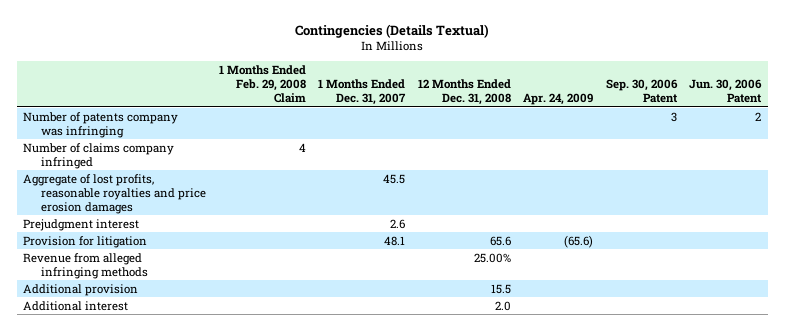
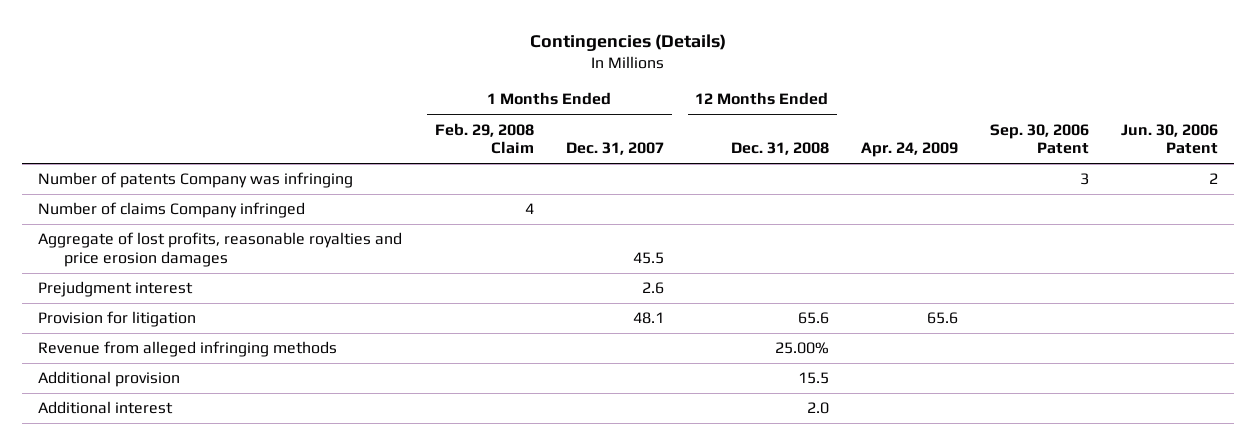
[295,23,490,38] Contingencies (Details Textual) -> [530,33,727,51] Contingencies (Details)
[23,111,179,138] Number of patents company was infringing -> [38,172,354,189] Number of patents Company was infringing
[23,142,175,169] Number of claims company infringed -> [38,202,306,219] Number of claims Company infringed
[564,234,594,248] (65.6) -> [926,312,958,325] 65.6

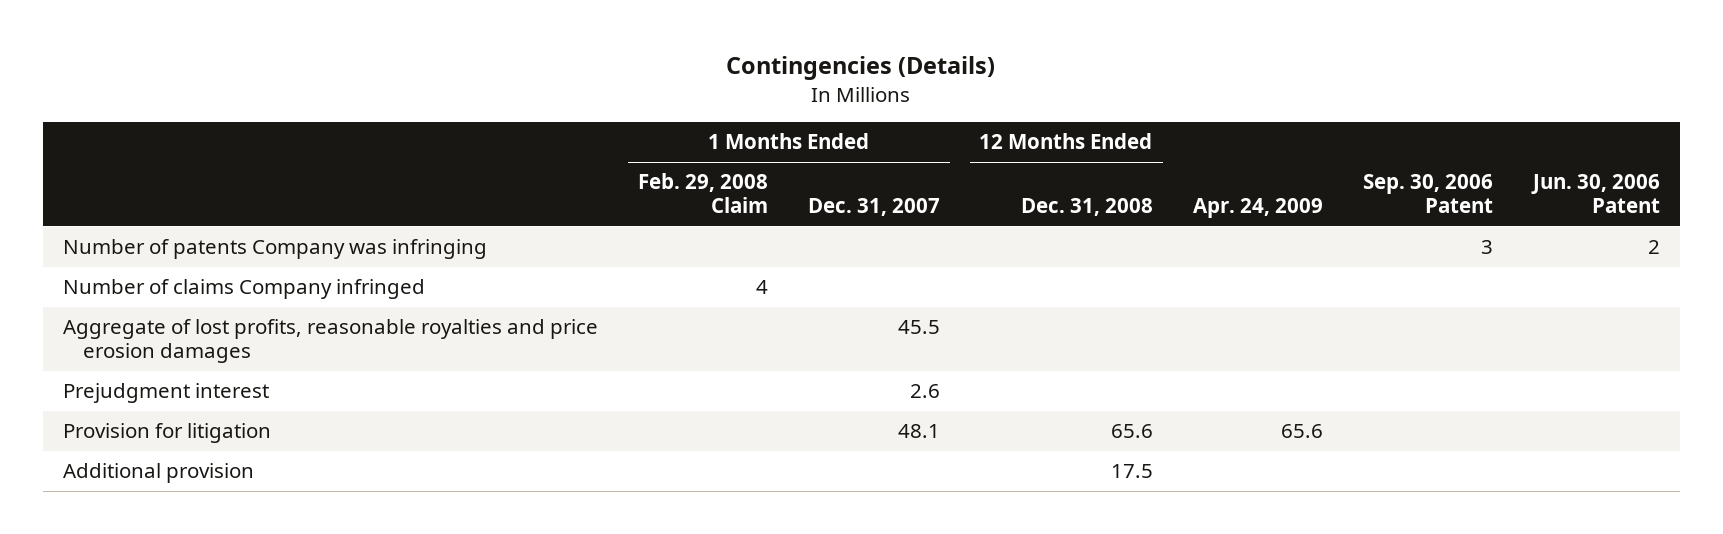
[38,341,338,358] Revenue from alleged infringing methods -> none
[38,401,174,415] Additional interest -> none
[797,372,829,385] 15.5 -> [1110,464,1153,479] 17.5

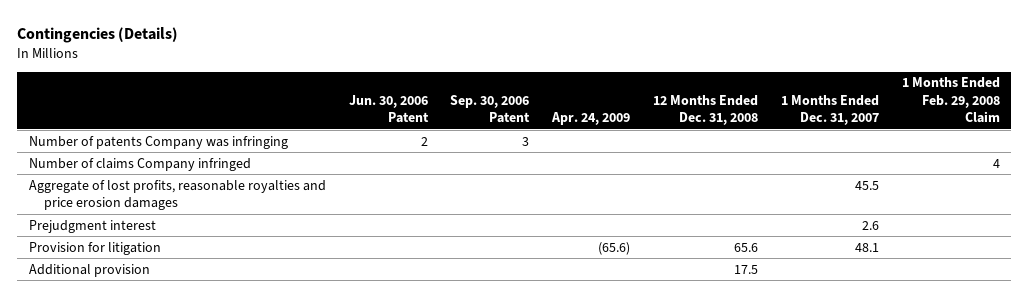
[1280,424,1323,439] 65.6 -> [598,241,631,255] (65.6)

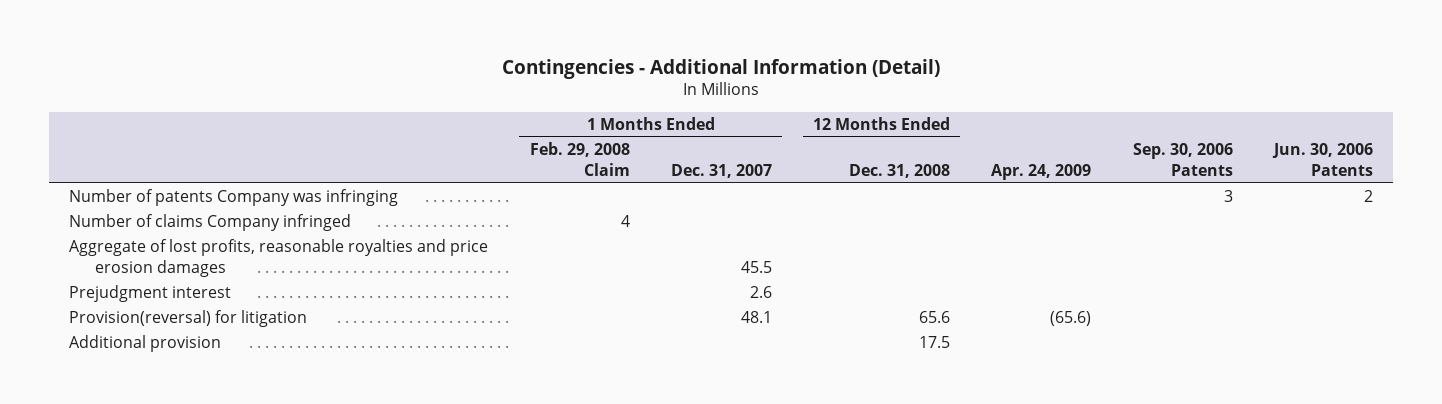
[17,26,179,43] Contingencies (Details) -> [502,58,941,79] Contingencies - Additional Information (Detail)
[348,94,429,124] Jun. 30, 2006 Patent -> none
[450,94,531,124] Sep. 30, 2006 Patent -> none
none -> [1132,143,1233,176] Sep. 30, 2006 Patents
none -> [1271,143,1373,176] Jun. 30, 2006 Patents
[28,241,161,255] Provision for litigation -> [69,310,308,328] Provision(reversal) for litigation

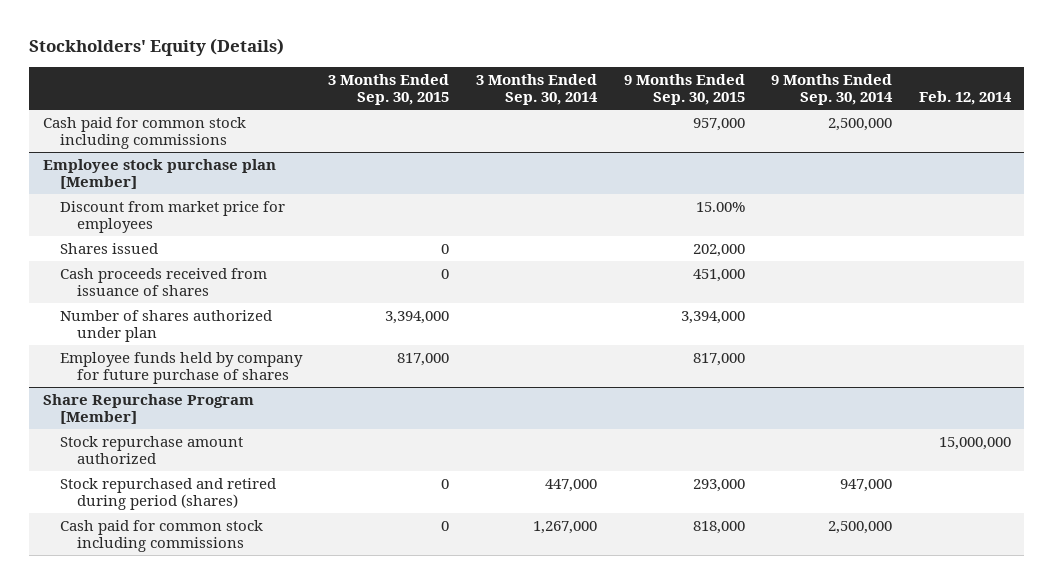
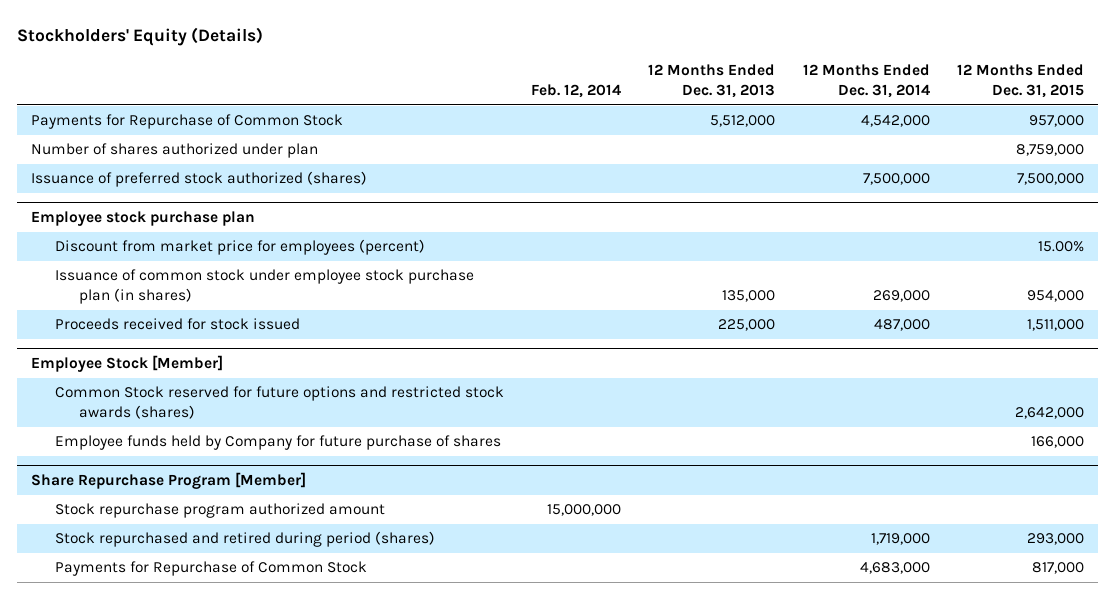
[328,73,450,106] 3 Months Ended Sep. 30, 2015 -> none
[476,73,599,106] 3 Months Ended Sep. 30, 2014 -> none
[623,73,745,106] 9 Months Ended Sep. 30, 2015 -> none
[771,73,894,106] 9 Months Ended Sep. 30, 2014 -> none
none -> [648,64,776,99] 12 Months Ended Dec. 31, 2013
none -> [802,64,930,99] 12 Months Ended Dec. 31, 2014
none -> [956,64,1084,99] 12 Months Ended Dec. 31, 2015
[59,200,285,234] Discount from market price for employees -> none
[59,242,158,254] Shares issued -> none
[59,267,267,297] Cash proceeds received from issuance of shares -> none
[59,309,272,343] Number of shares authorized under plan -> none
[42,116,246,150] Cash paid for common stock including commissions -> [30,114,343,130] Payments for Repurchase of Common Stock
none -> [30,143,318,159] Number of shares authorized under plan
none -> [30,171,367,188] Issuance of preferred stock authorized (shares)
none -> [30,211,255,227] Employee stock purchase plan
none -> [54,239,425,256] Discount from market price for employees (percent)
none -> [54,269,474,305] Issuance of common stock under employee stock purchase plan (in shares)
none -> [54,318,300,331] Proceeds received for stock issued
[42,158,276,190] Employee stock purchase plan [Member] -> [30,355,223,373] Employee Stock [Member]
none -> [54,386,504,420] Common Stock reserved for future options and restricted stock awards (shares)
[59,351,303,385] Employee funds held by company for future purchase of shares -> [54,435,501,451] Employee funds held by Company for future purchase of shares
[59,435,243,465] Stock repurchase amount authorized -> [54,503,385,519] Stock repurchase program authorized amount
[59,519,263,553] Cash paid for common stock including commissions -> [54,561,367,577] Payments for Repurchase of Common Stock

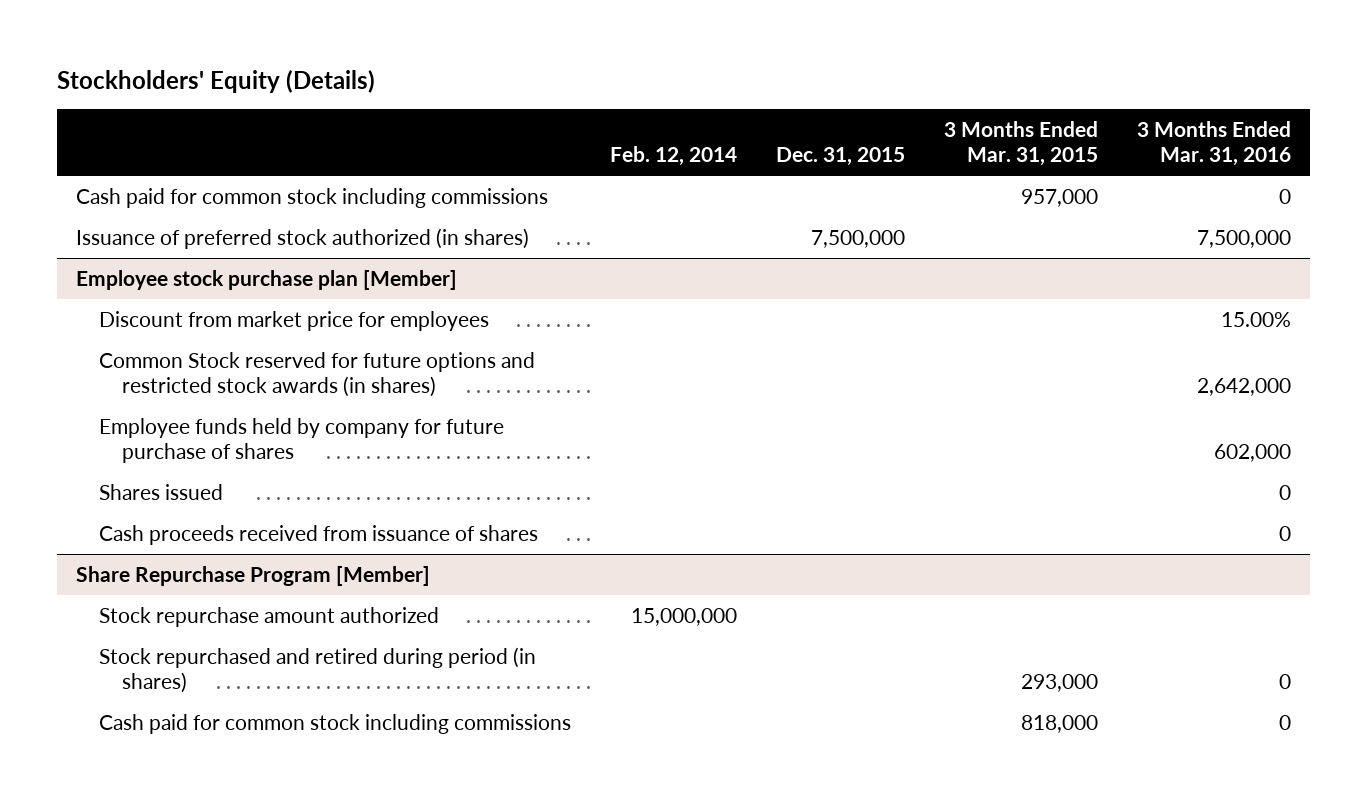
[648,64,776,99] 12 Months Ended Dec. 31, 2013 -> none
[802,64,930,99] 12 Months Ended Dec. 31, 2014 -> none
[956,64,1084,99] 12 Months Ended Dec. 31, 2015 -> none
none -> [775,147,905,167] Dec. 31, 2015
none -> [943,120,1098,167] 3 Months Ended Mar. 31, 2015
none -> [1136,120,1291,167] 3 Months Ended Mar. 31, 2016
[30,143,318,159] Number of shares authorized under plan -> none
[30,211,255,227] Employee stock purchase plan -> none
[54,239,425,256] Discount from market price for employees (percent) -> none
[54,269,474,305] Issuance of common stock under employee stock purchase plan (in shares) -> none
[54,318,300,331] Proceeds received for stock issued -> none
[30,114,343,130] Payments for Repurchase of Common Stock -> [76,187,549,208] Cash paid for common stock including commissions
[30,171,367,188] Issuance of preferred stock authorized (shares) -> [76,227,530,249] Issuance of preferred stock authorized (in shares)
[30,355,223,373] Employee Stock [Member] -> [76,269,458,290] Employee stock purchase plan [Member]
none -> [99,310,490,331] Discount from market price for employees
[54,386,504,420] Common Stock reserved for future options and restricted stock awards (shares) -> [99,351,536,398] Common Stock reserved for future options and restricted stock awards (in shares)
[54,435,501,451] Employee funds held by Company for future purchase of shares -> [99,417,505,464] Employee funds held by company for future purchase of shares
none -> [99,483,224,500] Shares issued
none -> [99,524,539,545] Cash proceeds received from issuance of shares
[54,503,385,519] Stock repurchase program authorized amount -> [99,606,440,627] Stock repurchase amount authorized
[54,531,435,548] Stock repurchased and retired during period (shares) -> [99,646,537,694] Stock repurchased and retired during period (in shares)
[54,561,367,577] Payments for Repurchase of Common Stock -> [99,713,572,734] Cash paid for common stock including commissions

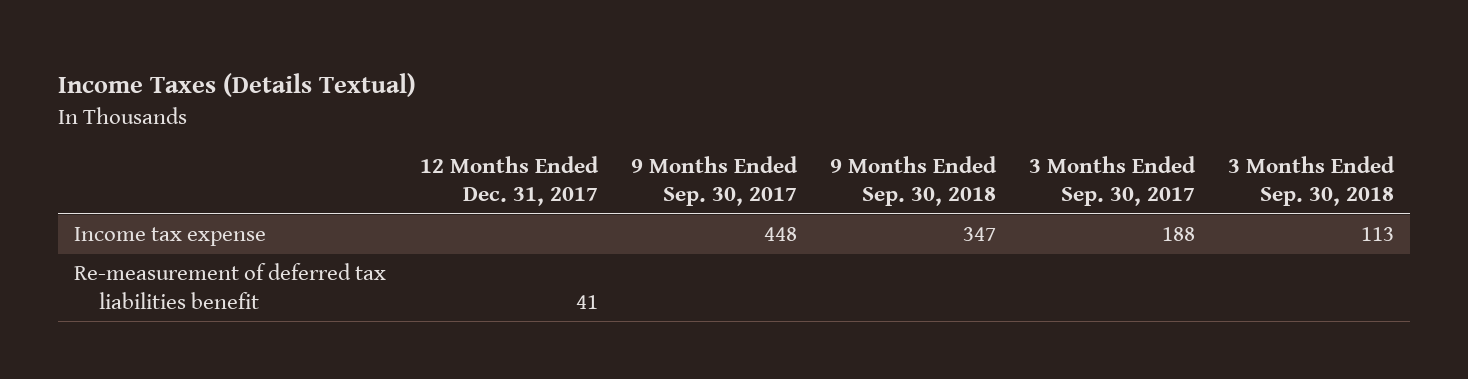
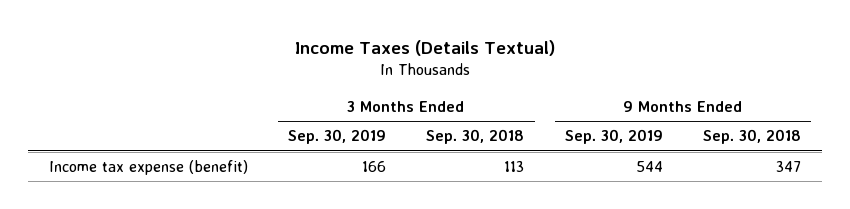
[419,156,599,207] 12 Months Ended Dec. 31, 2017 -> none
[630,156,798,207] 9 Months Ended Sep. 30, 2017 -> none
[1028,156,1196,207] 3 Months Ended Sep. 30, 2017 -> none
none -> [288,129,387,145] Sep. 30, 2019
none -> [564,129,663,145] Sep. 30, 2019
[74,263,387,309] Re-measurement of deferred tax liabilities benefit -> none
[74,227,267,247] Income tax expense -> [48,160,248,176] Income tax expense (benefit)

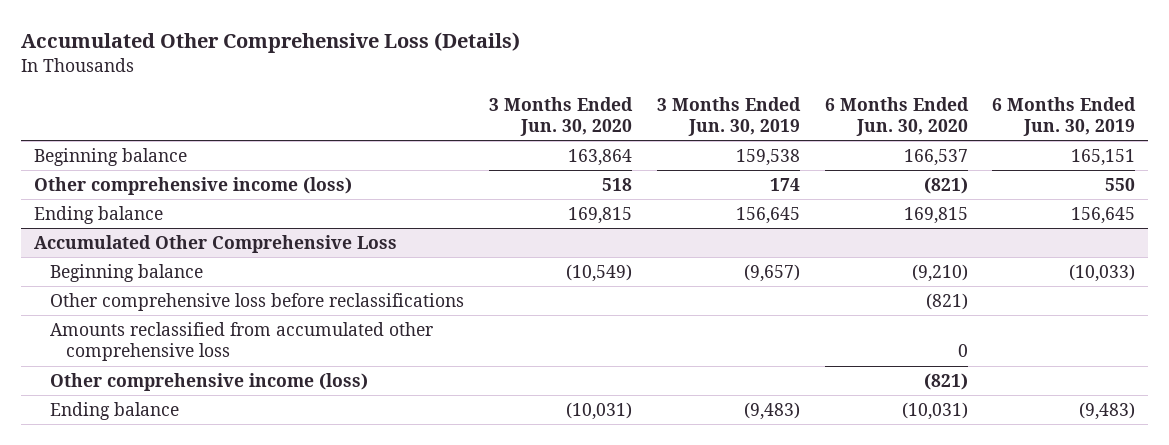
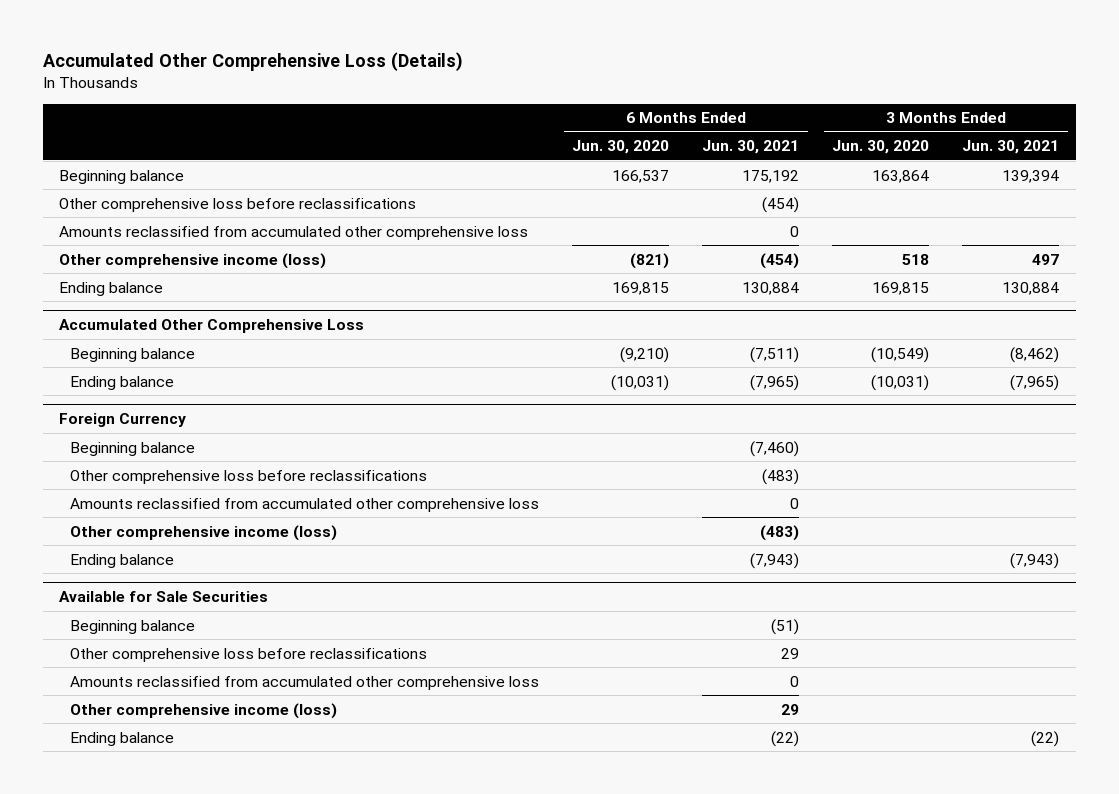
[656,96,801,137] 3 Months Ended Jun. 30, 2019 -> none
[992,96,1137,137] 6 Months Ended Jun. 30, 2019 -> none
none -> [702,140,800,155] Jun. 30, 2021
none -> [962,140,1060,155] Jun. 30, 2021
none -> [59,197,417,212] Other comprehensive loss before reclassifications
none -> [59,225,529,240] Amounts reclassified from accumulated other comprehensive loss
[49,292,464,311] Other comprehensive loss before reclassifications -> none
[49,321,433,362] Amounts reclassified from accumulated other comprehensive loss -> none
[49,372,368,391] Other comprehensive income (loss) -> none
none -> [59,413,187,428] Foreign Currency
none -> [70,441,196,456] Beginning balance
none -> [70,469,428,484] Other comprehensive loss before reclassifications
none -> [70,497,540,512] Amounts reclassified from accumulated other comprehensive loss
none -> [70,524,338,541] Other comprehensive income (loss)
none -> [70,553,175,568] Ending balance
none -> [59,591,269,603] Available for Sale Securities
none -> [70,619,196,634] Beginning balance
none -> [70,647,428,662] Other comprehensive loss before reclassifications
none -> [70,675,540,690] Amounts reclassified from accumulated other comprehensive loss
none -> [70,702,338,719] Other comprehensive income (loss)
none -> [70,731,175,746] Ending balance

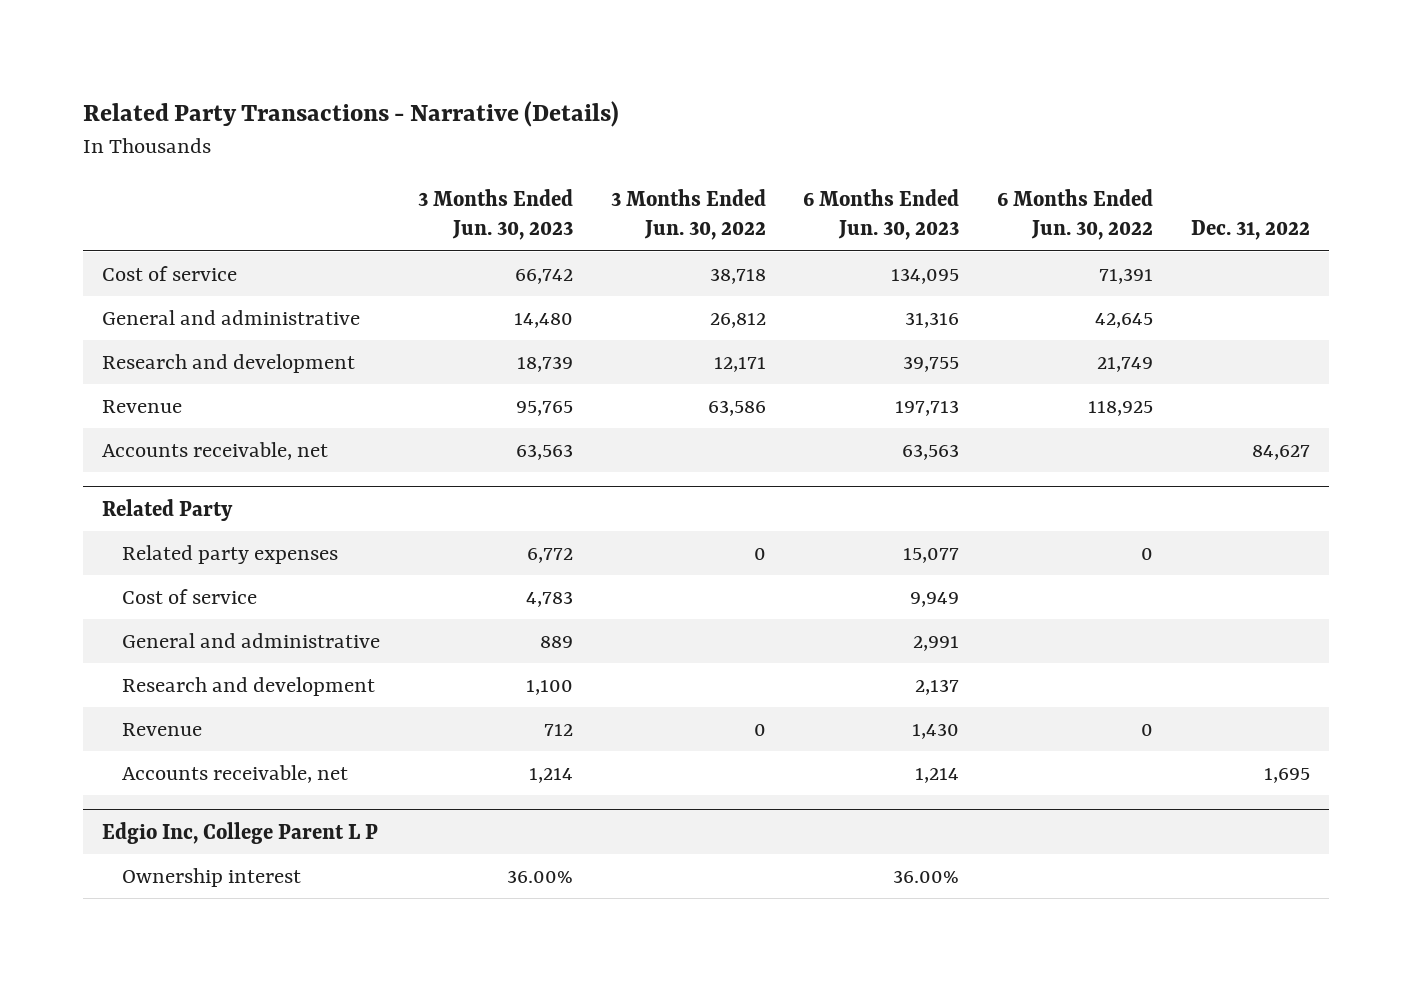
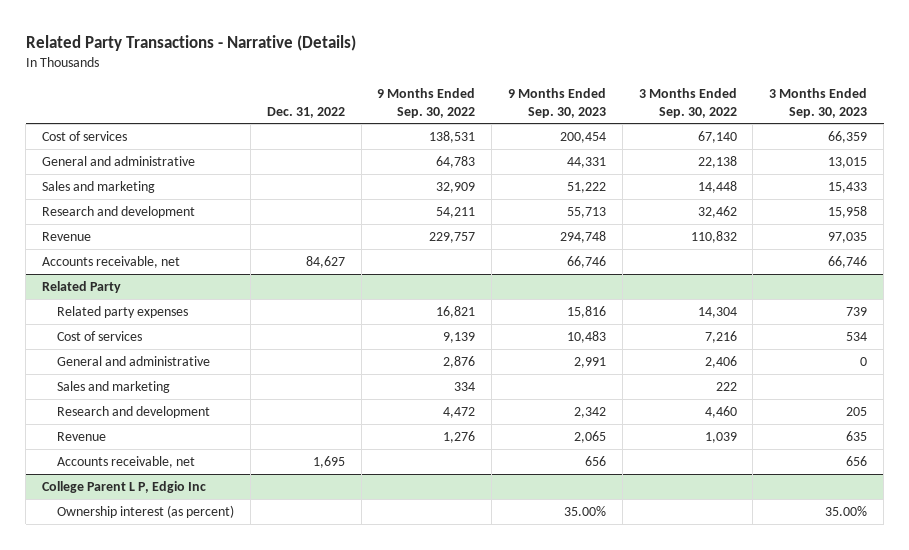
[417,189,573,241] 3 Months Ended Jun. 30, 2023 -> none
[610,189,766,241] 3 Months Ended Jun. 30, 2022 -> none
[803,189,960,241] 6 Months Ended Jun. 30, 2023 -> none
[997,189,1154,241] 6 Months Ended Jun. 30, 2022 -> none
none -> [377,88,476,118] 9 Months Ended Sep. 30, 2022
none -> [508,88,607,118] 9 Months Ended Sep. 30, 2023
none -> [638,88,737,118] 3 Months Ended Sep. 30, 2022
none -> [769,88,868,118] 3 Months Ended Sep. 30, 2023
[102,265,238,281] Cost of service -> [42,131,128,142] Cost of services
none -> [42,181,156,194] Sales and marketing
[121,588,257,604] Cost of service -> [57,331,143,342] Cost of services
none -> [57,381,171,394] Sales and marketing
[102,821,379,844] Edgio Inc, College Parent L P -> [42,481,207,494] College Parent L P, Edgio Inc
[121,867,301,887] Ownership interest -> [57,505,235,519] Ownership interest (as percent)

